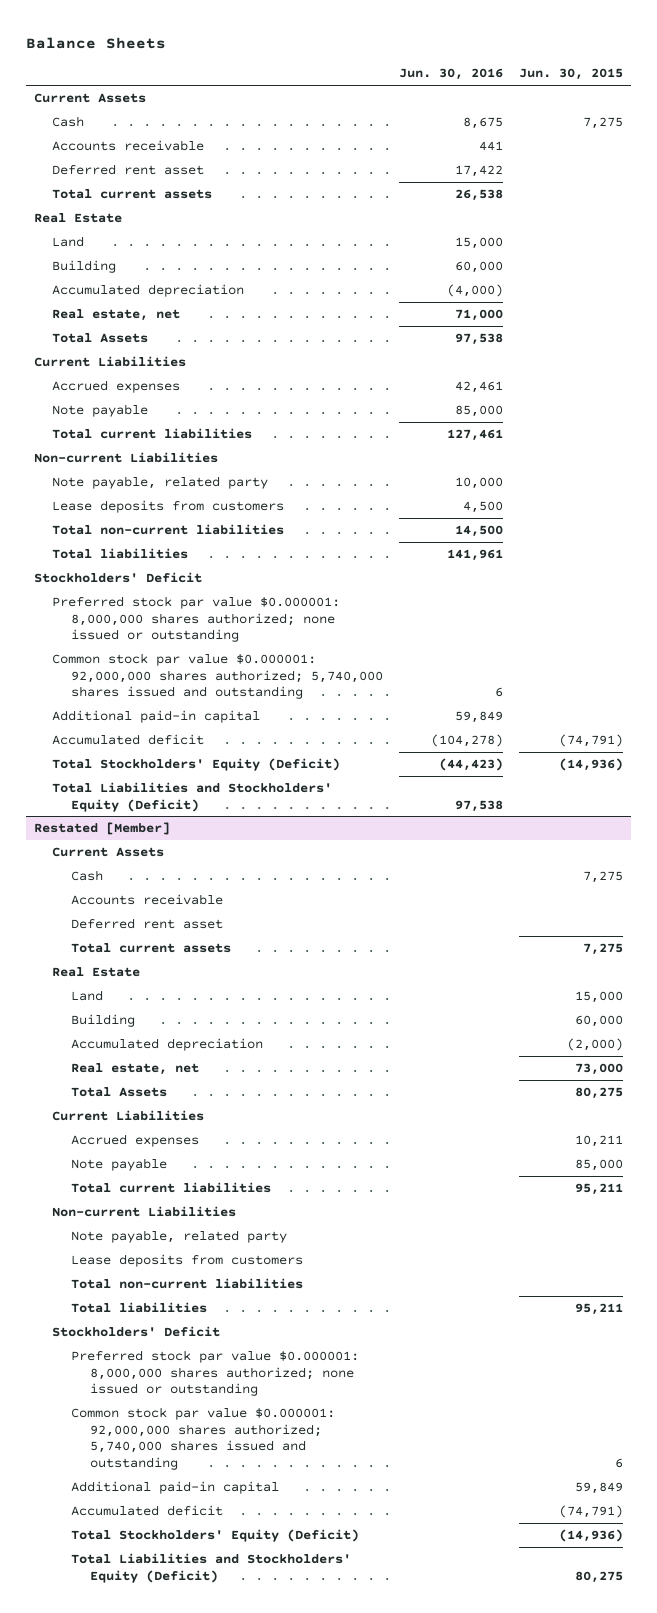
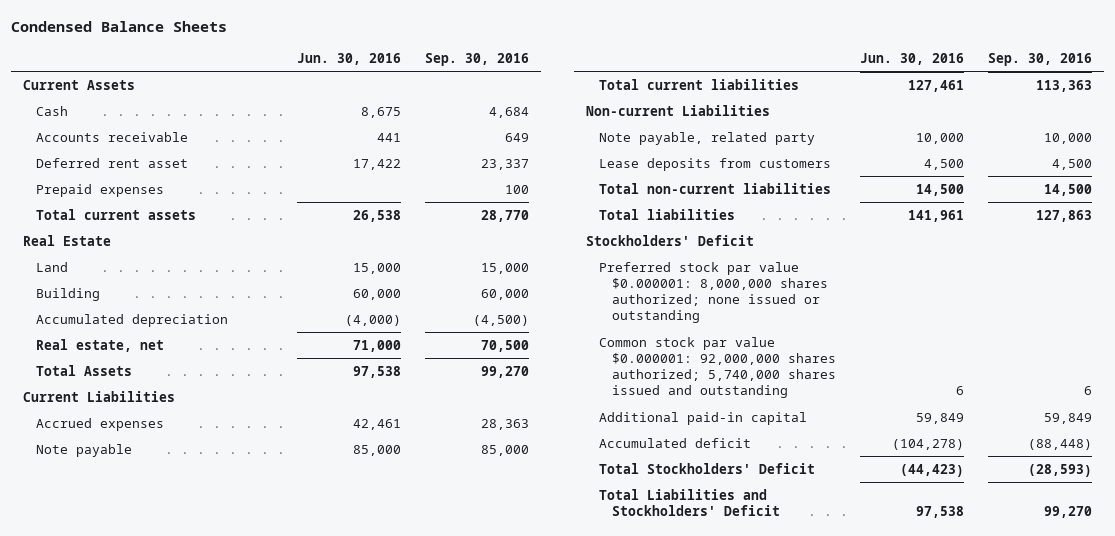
[25,36,166,49] Balance Sheets -> [11,20,228,32] Condensed Balance Sheets
[518,68,623,81] Jun. 30, 2015 -> none
none -> [425,52,530,66] Sep. 30, 2016
none -> [36,183,165,197] Prepaid expenses
[33,822,170,836] Restated [Member] -> none
[52,847,165,858] Current Assets -> none
[71,870,104,882] Cash -> none
[71,894,224,906] Accounts receivable -> none
[71,918,224,930] Deferred rent asset -> none
[71,943,232,954] Total current assets -> none
[52,967,141,978] Real Estate -> none
[71,990,104,1002] Land -> none
[71,1014,136,1028] Building -> none
[71,1038,264,1052] Accumulated depreciation -> none
[71,1063,200,1076] Real estate, net -> none
[71,1087,168,1098] Total Assets -> none
[52,1110,205,1122] Current Liabilities -> none
[71,1134,200,1148] Accrued expenses -> none
[71,1158,168,1172] Note payable -> none
[71,1182,272,1194] Total current liabilities -> none
[52,1206,237,1218] Non-current Liabilities -> none
[71,1230,288,1244] Note payable, related party -> none
[71,1254,304,1268] Lease deposits from customers -> none
[71,1278,304,1290] Total non-current liabilities -> none
[71,1302,208,1314] Total liabilities -> none
[52,1326,221,1338] Stockholders' Deficit -> none
[71,1350,360,1397] Preferred stock par value $0.000001: 8,000,000 shares authorized; none issued or outstanding -> none
[71,1407,336,1470] Common stock par value $0.000001: 92,000,000 shares authorized; 5,740,000 shares issued and outstanding -> none
[71,1481,280,1495] Additional paid-in capital -> none
[71,1505,224,1517] Accumulated deficit -> none
[71,1529,360,1543] Total Stockholders' Equity (Deficit) -> none
[71,1553,352,1583] Total Liabilities and Stockholders' Equity (Deficit) -> none
[52,758,341,772] Total Stockholders' Equity (Deficit) -> [598,462,815,474] Total Stockholders' Deficit
[52,782,333,812] Total Liabilities and Stockholders' Equity (Deficit) -> [598,488,780,517] Total Liabilities and Stockholders' Deficit

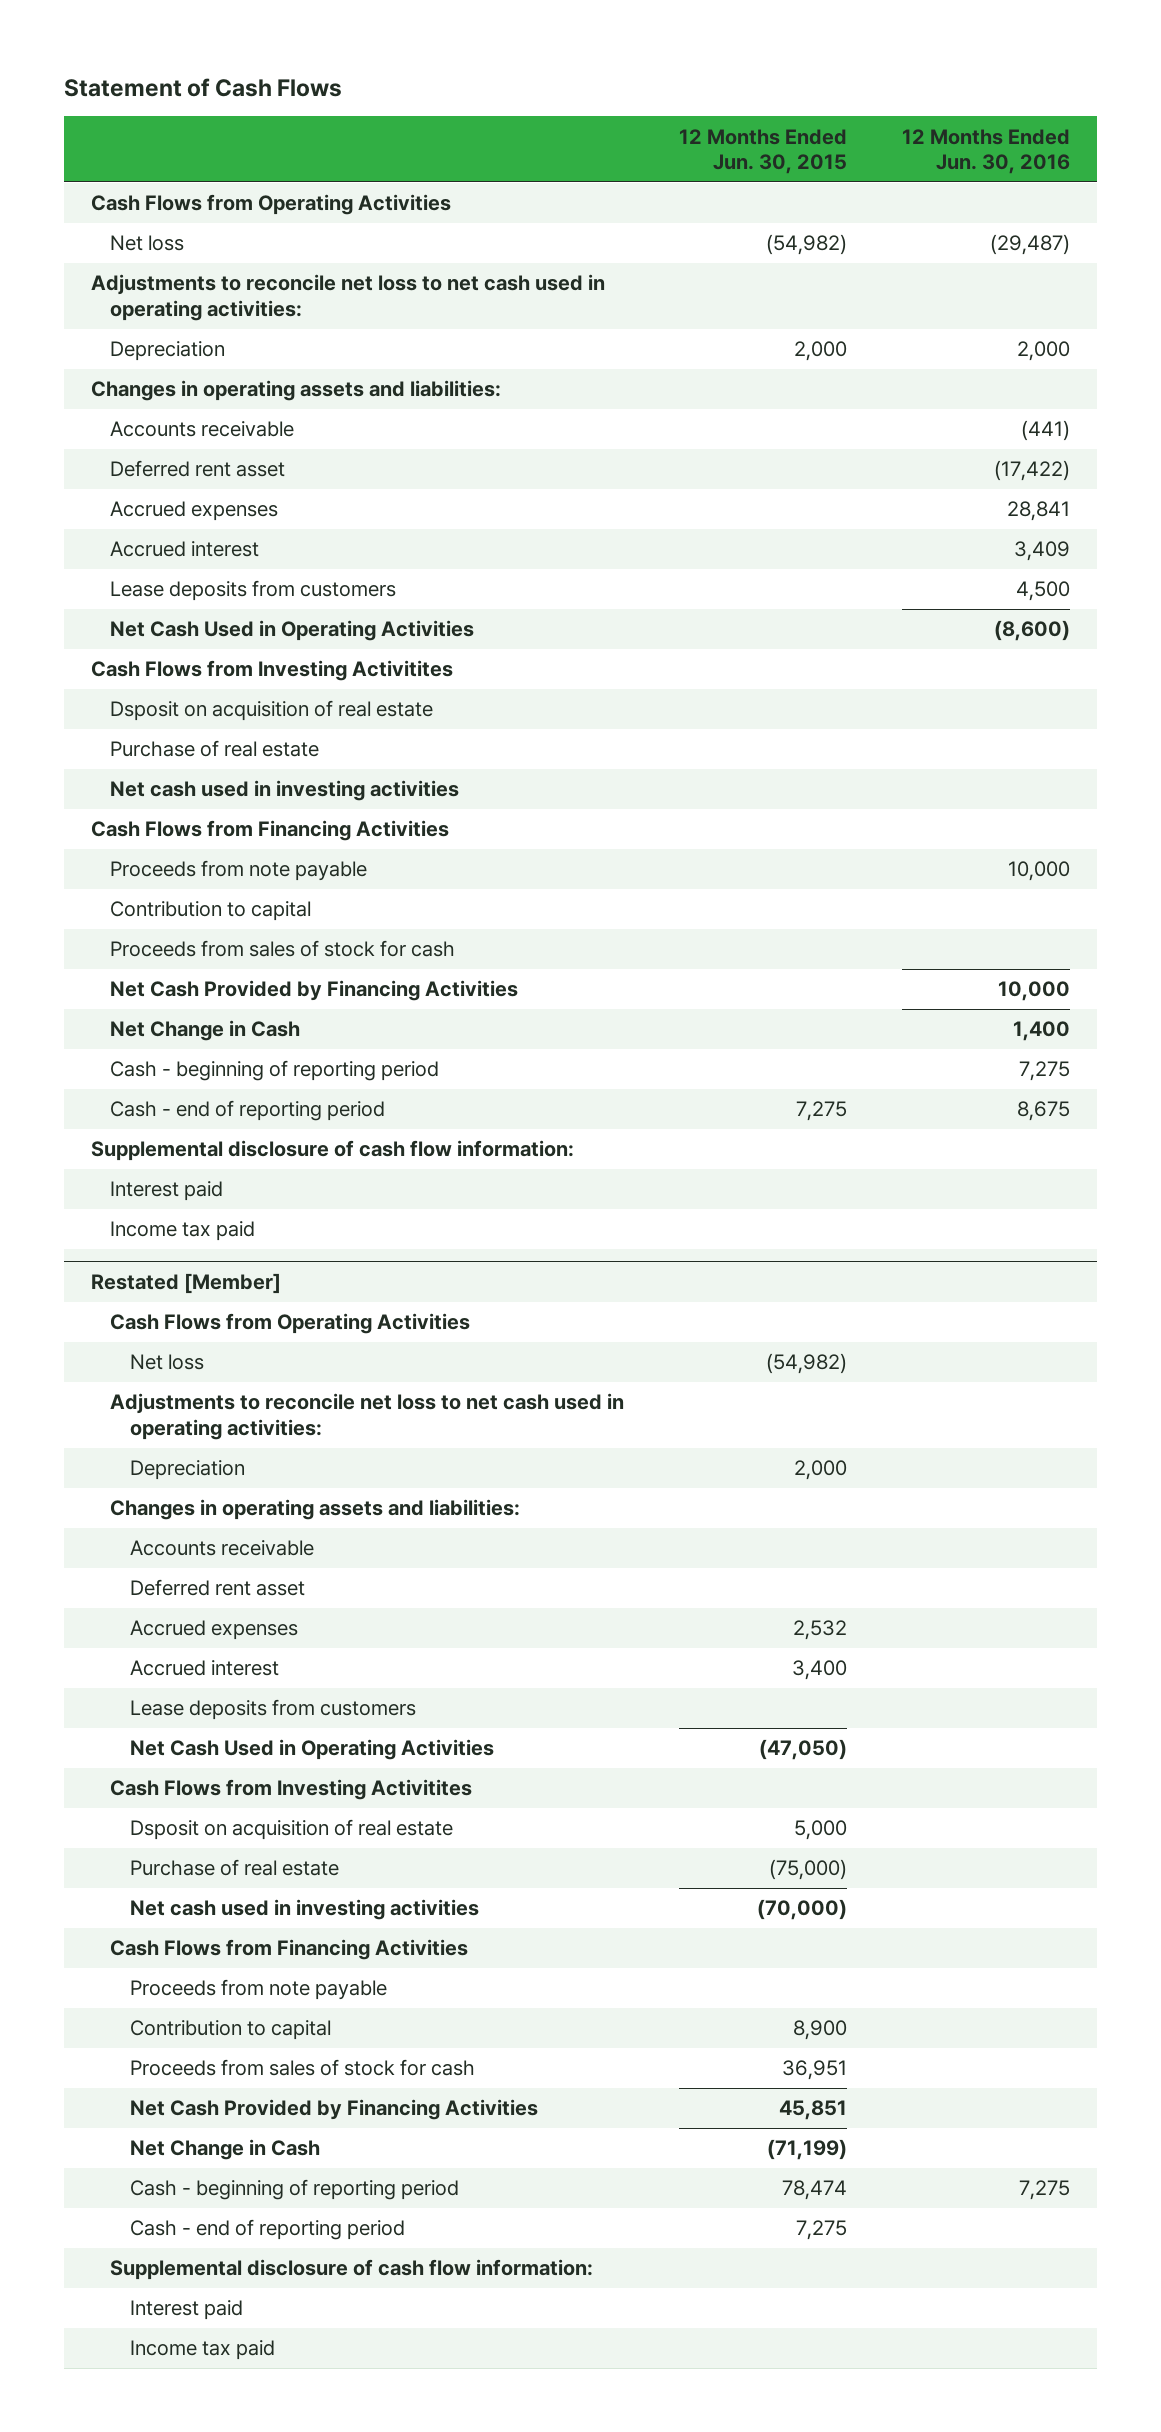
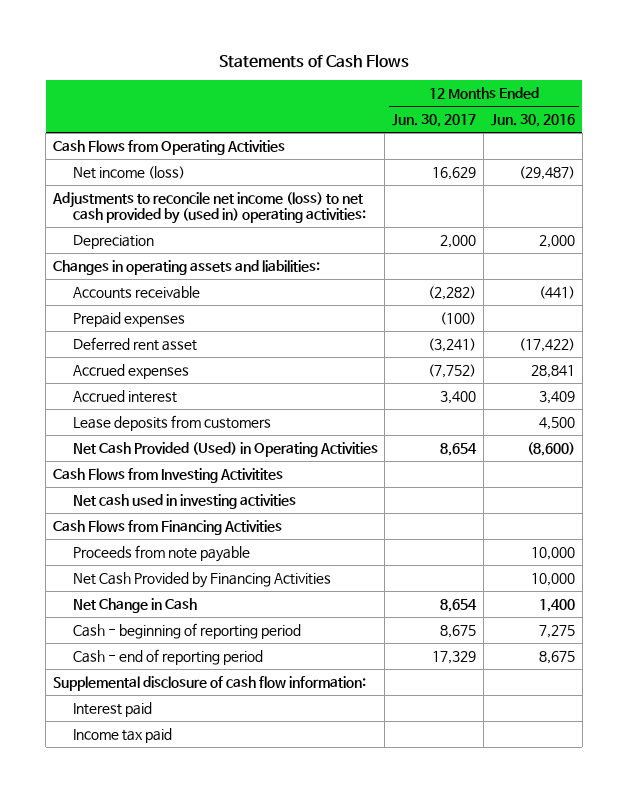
[63,77,342,97] Statement of Cash Flows -> [218,53,409,68] Statements of Cash Flows
[679,128,848,175] 12 Months Ended Jun. 30, 2015 -> none
none -> [392,114,477,128] Jun. 30, 2017
[110,235,185,252] Net loss -> [72,165,185,179] Net income (loss)
[91,274,606,321] Adjustments to reconcile net loss to net cash used in operating activities: -> [52,191,366,225] Adjustments to reconcile net income (loss) to net cash provided by (used in) operating activities:
none -> [72,311,185,327] Prepaid expenses
[110,620,475,642] Net Cash Used in Operating Activities -> [72,441,378,457] Net Cash Provided (Used) in Operating Activities
[110,700,434,722] Dsposit on acquisition of real estate -> none
[110,740,320,758] Purchase of real estate -> none
[110,901,312,922] Contribution to capital -> none
[110,940,456,958] Proceeds from sales of stock for cash -> none
[91,1273,282,1295] Restated [Member] -> none
[110,1313,471,1335] Cash Flows from Operating Activities -> none
[129,1354,204,1371] Net loss -> none
[110,1393,625,1440] Adjustments to reconcile net loss to net cash used in operating activities: -> none
[129,1460,245,1481] Depreciation -> none
[110,1499,521,1521] Changes in operating assets and liabilities: -> none
[129,1540,314,1557] Accounts receivable -> none
[129,1579,305,1597] Deferred rent asset -> none
[129,1620,298,1641] Accrued expenses -> none
[129,1660,279,1677] Accrued interest -> none
[129,1699,416,1721] Lease deposits from customers -> none
[129,1739,494,1761] Net Cash Used in Operating Activities -> none
[110,1779,473,1801] Cash Flows from Investing Activitites -> none
[129,1819,453,1841] Dsposit on acquisition of real estate -> none
[129,1859,339,1877] Purchase of real estate -> none
[129,1899,479,1921] Net cash used in investing activities -> none
[110,1939,469,1961] Cash Flows from Financing Activities -> none
[129,1979,387,2001] Proceeds from note payable -> none
[129,2020,331,2041] Contribution to capital -> none
[129,2059,475,2077] Proceeds from sales of stock for cash -> none
[129,2099,538,2121] Net Cash Provided by Financing Activities -> none
[129,2139,320,2161] Net Change in Cash -> none
[129,2179,459,2201] Cash - beginning of reporting period -> none
[129,2219,405,2241] Cash - end of reporting period -> none
[110,2259,594,2281] Supplemental disclosure of cash flow information: -> none
[129,2300,243,2321] Interest paid -> none
[129,2340,275,2361] Income tax paid -> none

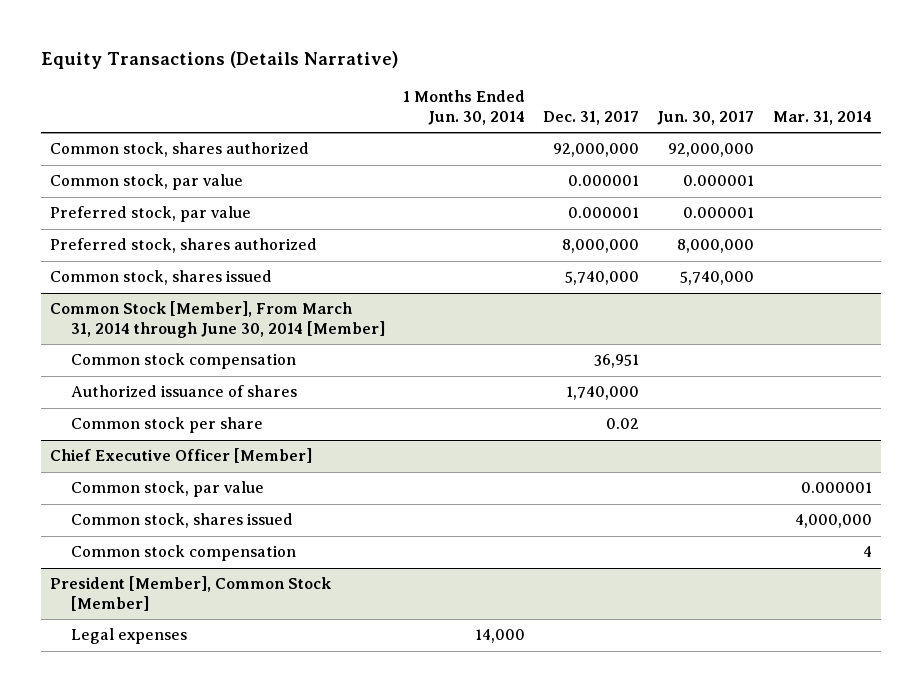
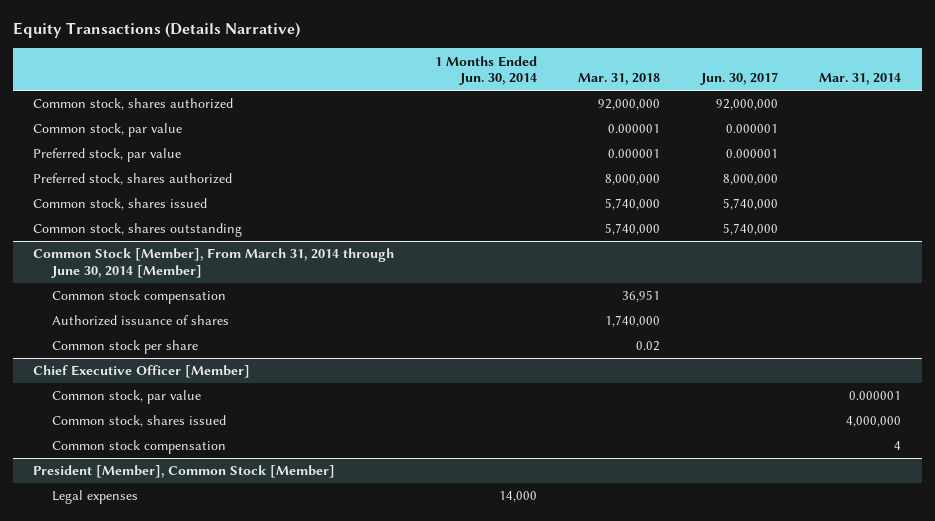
[543,110,640,125] Dec. 31, 2017 -> none
none -> [578,73,661,86] Mar. 31, 2018
none -> [33,223,243,238] Common stock, shares outstanding

